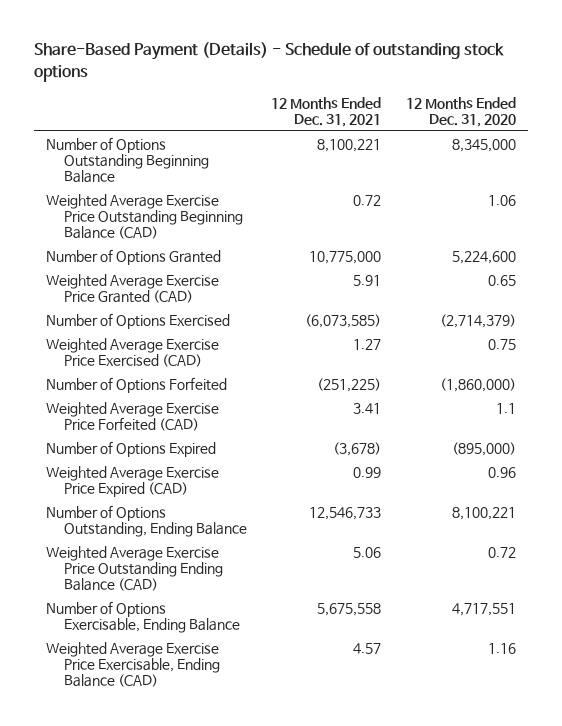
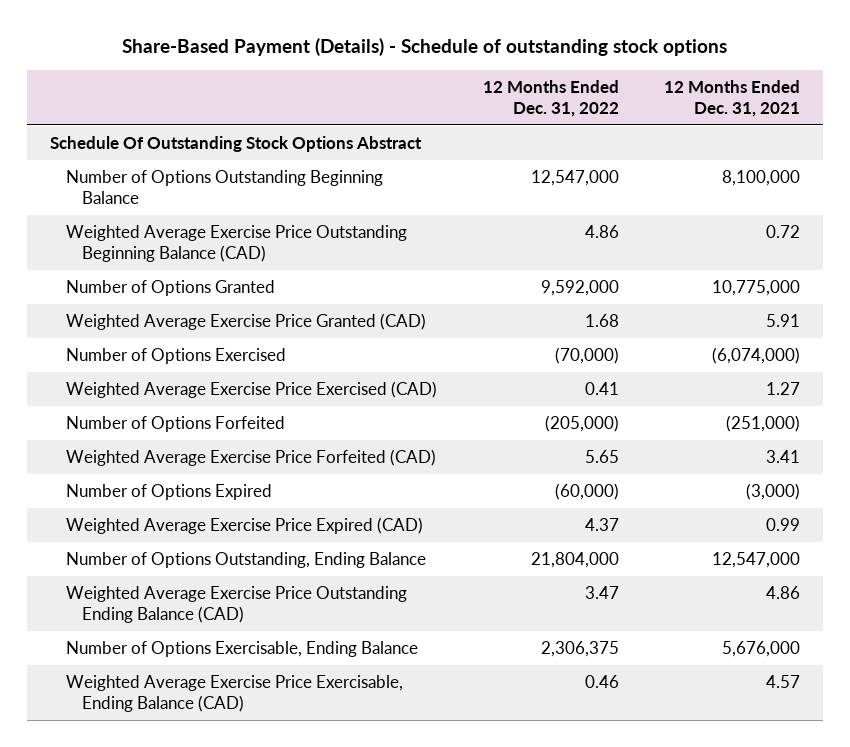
[405,96,516,127] 12 Months Ended Dec. 31, 2020 -> none
none -> [482,79,619,117] 12 Months Ended Dec. 31, 2022
none -> [49,136,422,153] Schedule Of Outstanding Stock Options Abstract
[317,138,382,152] 8,100,221 -> [722,170,801,187] 8,100,000
[305,313,382,328] (6,073,585) -> [712,347,801,365] (6,074,000)
[317,377,382,392] (251,225) -> [726,415,801,433] (251,000)
[333,441,382,456] (3,678) -> [746,483,801,501] (3,000)
[309,506,382,520] 12,546,733 -> [712,552,801,569] 12,547,000
[353,546,382,558] 5.06 -> [766,586,801,600] 4.86
[317,602,382,616] 5,675,558 -> [722,641,801,658] 5,676,000

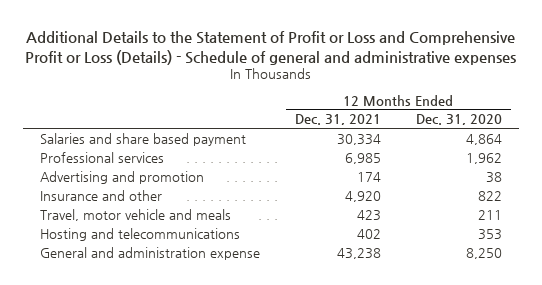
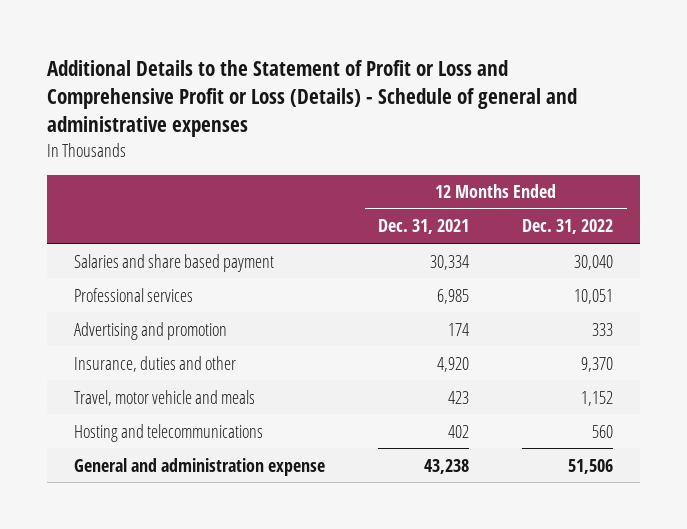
[415,114,502,126] Dec. 31, 2020 -> none
none -> [522,219,614,235] Dec. 31, 2022
[40,189,163,201] Insurance and other -> [74,355,237,372] Insurance, duties and other

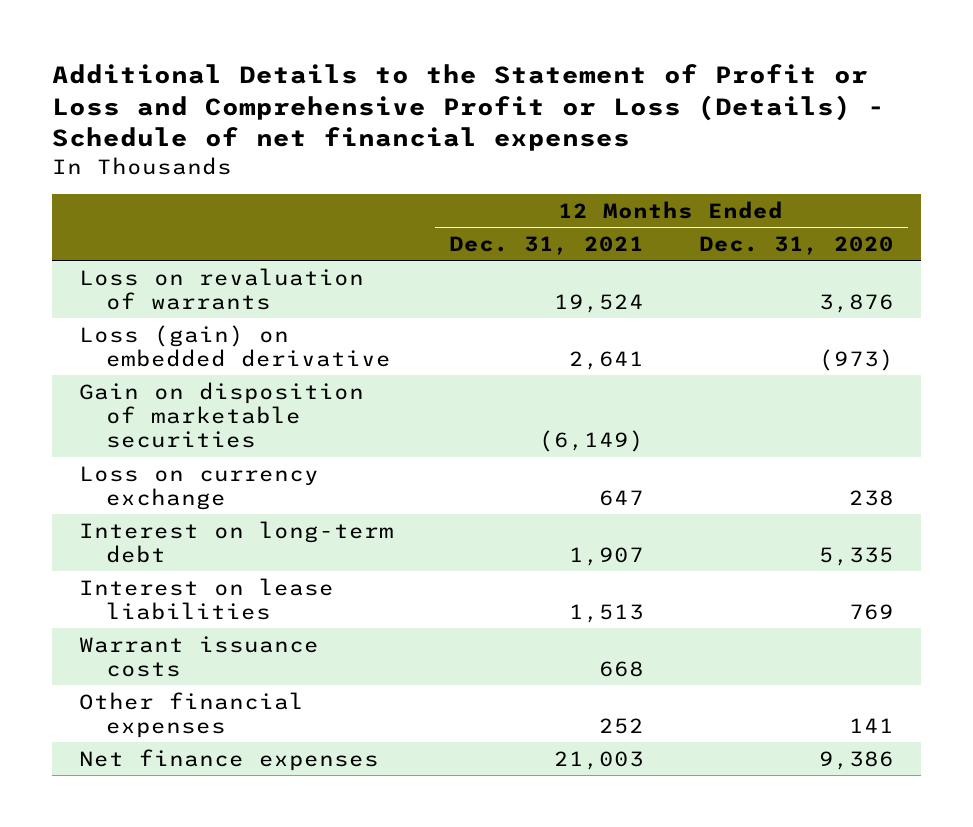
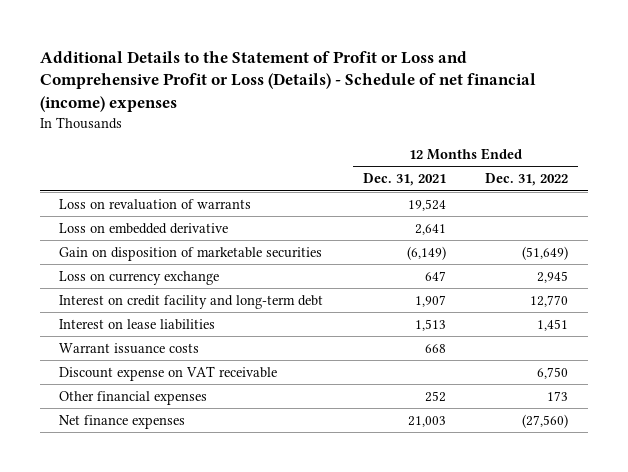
[51,64,885,152] Additional Details to the Statement of Profit or Loss and Comprehensive Profit or Loss (Details) - Schedule of net financial expenses -> [39,50,536,113] Additional Details to the Statement of Profit or Loss and Comprehensive Profit or Loss (Details) - Schedule of net financial (income) expenses
[698,235,894,255] Dec. 31, 2020 -> none
none -> [485,173,569,187] Dec. 31, 2022
[78,324,392,367] Loss (gain) on embedded derivative -> [59,222,229,234] Loss on embedded derivative
[78,520,394,563] Interest on long-term debt -> [59,294,324,309] Interest on credit facility and long-term debt
none -> [59,365,278,381] Discount expense on VAT receivable

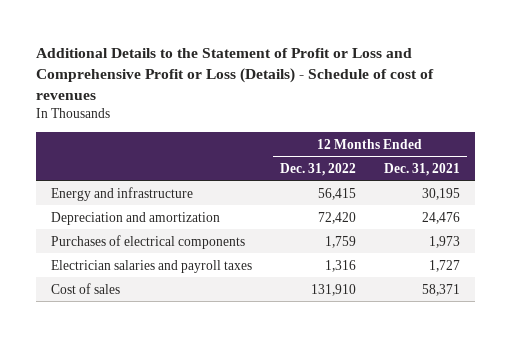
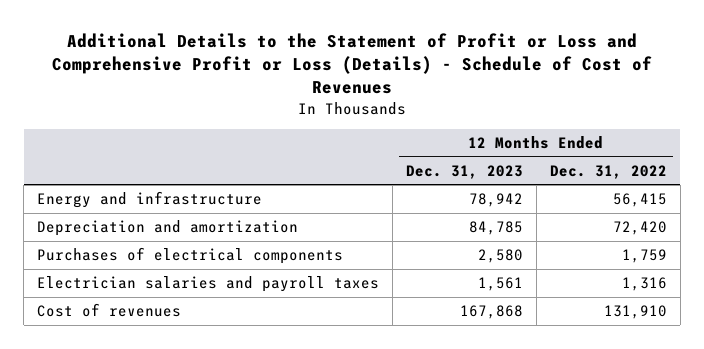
[36,47,435,101] Additional Details to the Statement of Profit or Loss and Comprehensive Profit or Loss (Details) - Schedule of cost of revenues -> [51,32,652,95] Additional Details to the Statement of Profit or Loss and Comprehensive Profit or Loss (Details) - Schedule of Cost of Revenues
[384,162,461,176] Dec. 31, 2021 -> none
none -> [405,164,523,179] Dec. 31, 2023
[50,282,120,294] Cost of sales -> [37,303,182,318] Cost of revenues

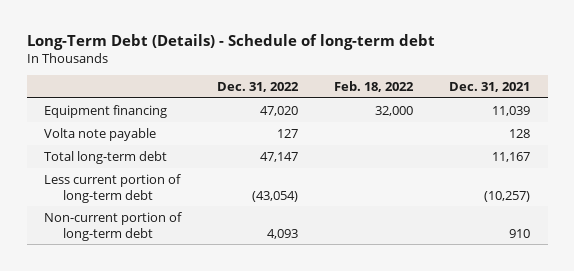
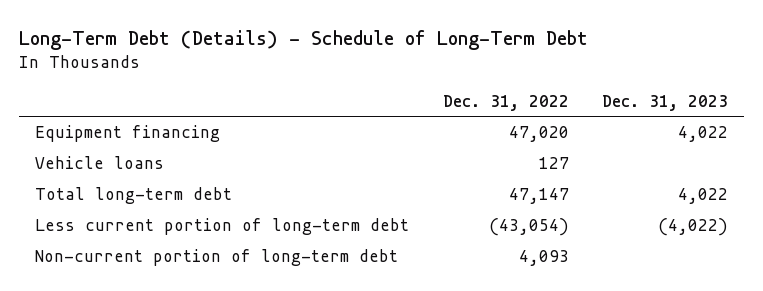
[26,33,435,50] Long-Term Debt (Details) - Schedule of long-term debt -> [18,30,588,51] Long-Term Debt (Details) - Schedule of Long-Term Debt
[333,80,414,92] Feb. 18, 2022 -> none
[448,81,530,92] Dec. 31, 2021 -> none
none -> [601,94,728,111] Dec. 31, 2023
[44,127,157,141] Volta note payable -> [35,156,165,170] Vehicle loans

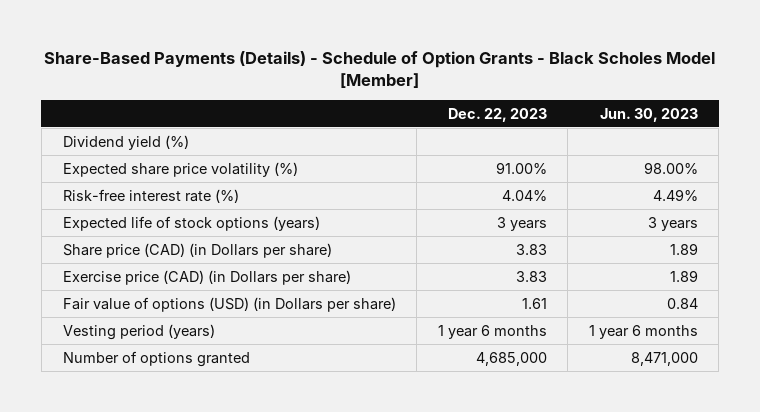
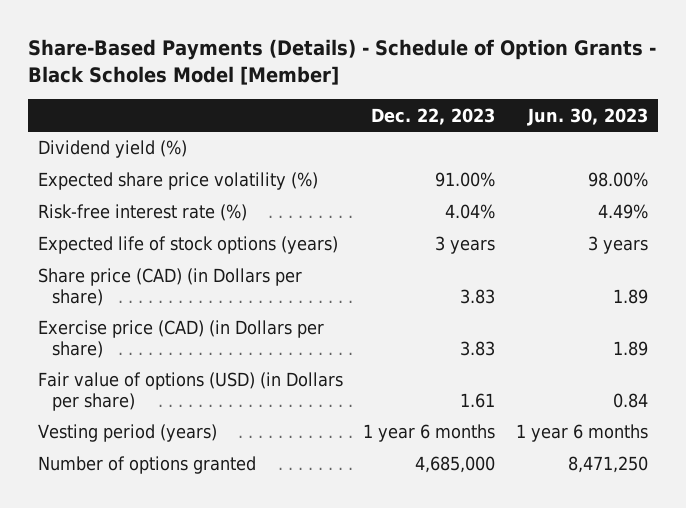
[630,351,698,366] 8,471,000 -> [567,456,648,474] 8,471,250

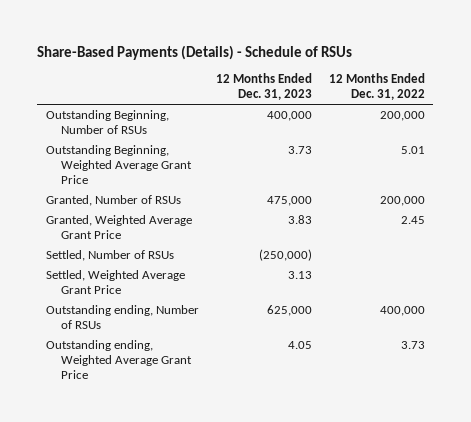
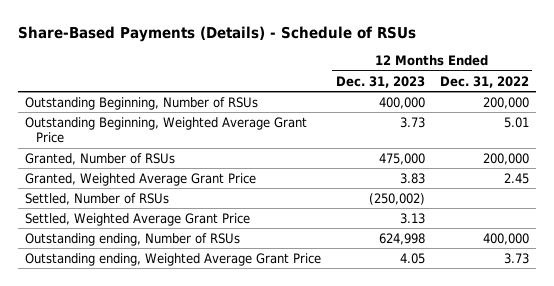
[258,249,312,262] (250,000) -> [369,192,426,205] (250,002)
[266,305,312,317] 625,000 -> [379,232,426,245] 624,998

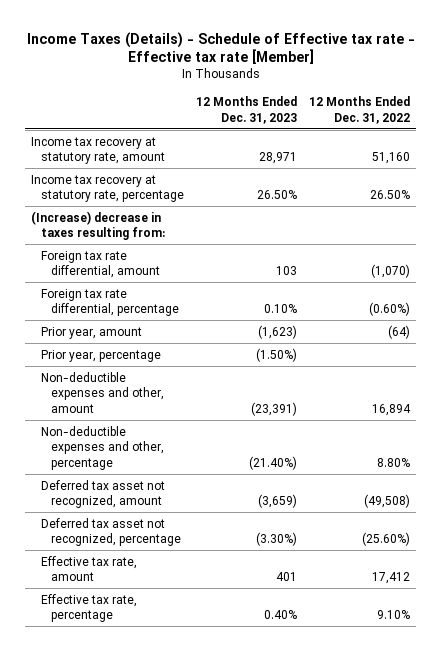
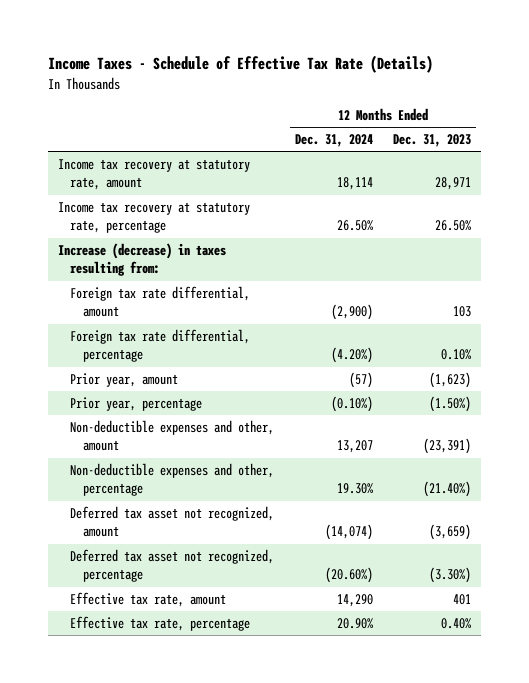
[26,31,415,65] Income Taxes (Details) - Schedule of Effective tax rate - Effective tax rate [Member] -> [47,55,433,74] Income Taxes - Schedule of Effective Tax Rate (Details)
[309,96,411,124] 12 Months Ended Dec. 31, 2022 -> none
none -> [294,134,373,148] Dec. 31, 2024
[31,210,166,241] (Increase) decrease in taxes resulting from: -> [57,243,226,277] Increase (decrease) in taxes resulting from:

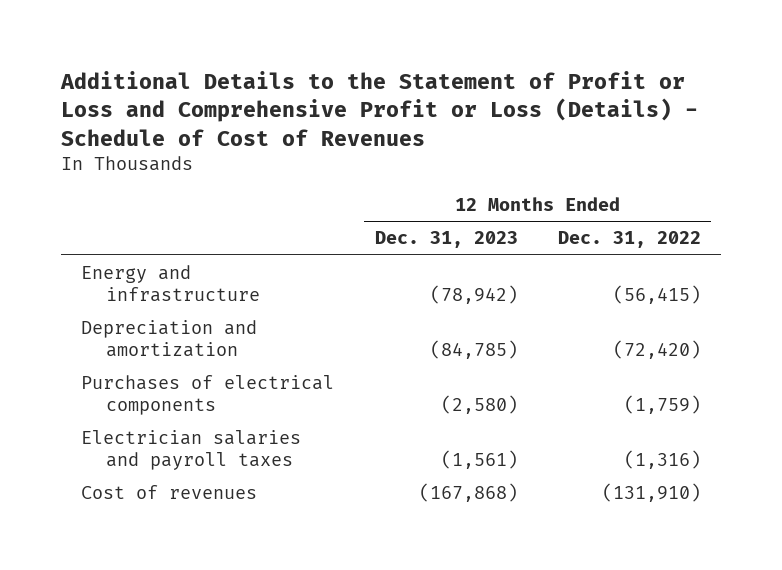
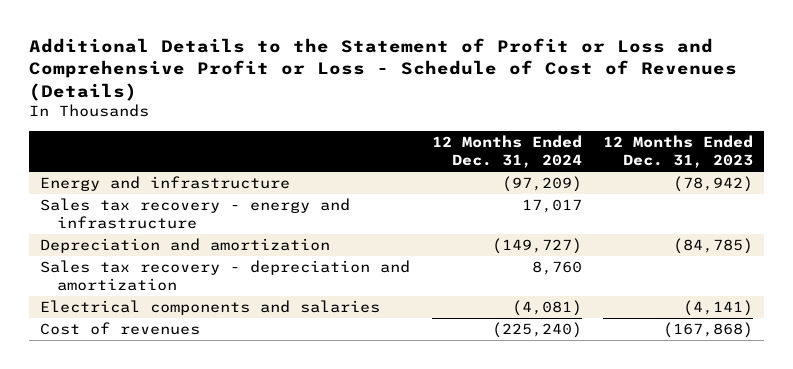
[59,71,698,146] Additional Details to the Statement of Profit or Loss and Comprehensive Profit or Loss (Details) - Schedule of Cost of Revenues -> [29,37,738,101] Additional Details to the Statement of Profit or Loss and Comprehensive Profit or Loss - Schedule of Cost of Revenues (Details)
[558,231,702,249] Dec. 31, 2022 -> none
none -> [431,134,582,169] 12 Months Ended Dec. 31, 2024
none -> [39,198,350,230] Sales tax recovery - energy and infrastructure
[81,429,302,470] Electrician salaries and payroll taxes -> none
none -> [39,260,410,292] Sales tax recovery - depreciation and amortization
[81,374,335,415] Purchases of electrical components -> [39,300,380,316] Electrical components and salaries
[440,394,518,414] (2,580) -> [683,300,754,317] (4,141)

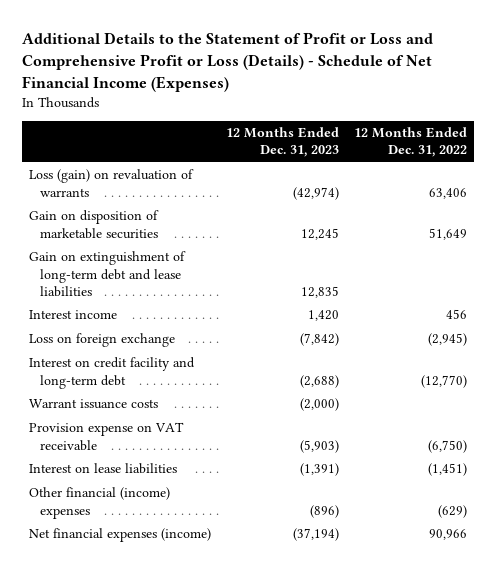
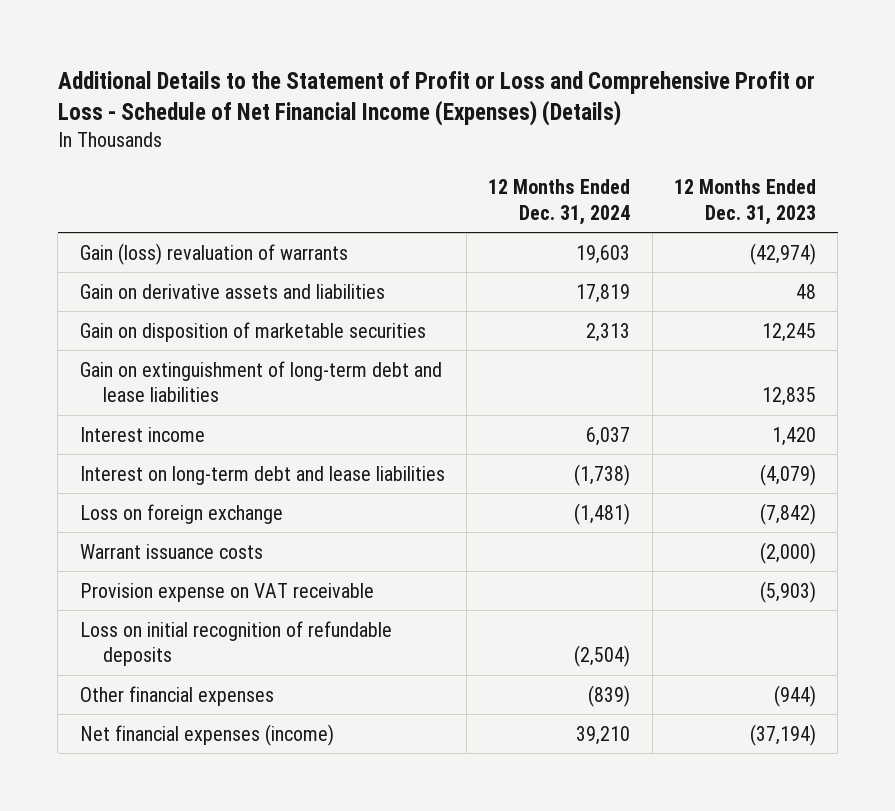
[21,31,433,92] Additional Details to the Statement of Profit or Loss and Comprehensive Profit or Loss (Details) - Schedule of Net Financial Income (Expenses) -> [57,70,815,127] Additional Details to the Statement of Profit or Loss and Comprehensive Profit or Loss - Schedule of Net Financial Income (Expenses) (Details)
[353,127,467,158] 12 Months Ended Dec. 31, 2022 -> none
none -> [488,179,631,225] 12 Months Ended Dec. 31, 2024
[29,169,195,197] Loss (gain) on revaluation of warrants -> [79,242,348,265] Gain (loss) revaluation of warrants
none -> [79,283,385,299] Gain on derivative assets and liabilities
none -> [79,465,445,485] Interest on long-term debt and lease liabilities
[29,357,196,389] Interest on credit facility and long-term debt -> none
[29,463,178,475] Interest on lease liabilities -> none
none -> [79,620,392,667] Loss on initial recognition of refundable deposits
[29,487,171,519] Other financial (income) expenses -> [79,685,274,706] Other financial expenses
[309,504,339,518] (896) -> [773,684,816,707] (944)

